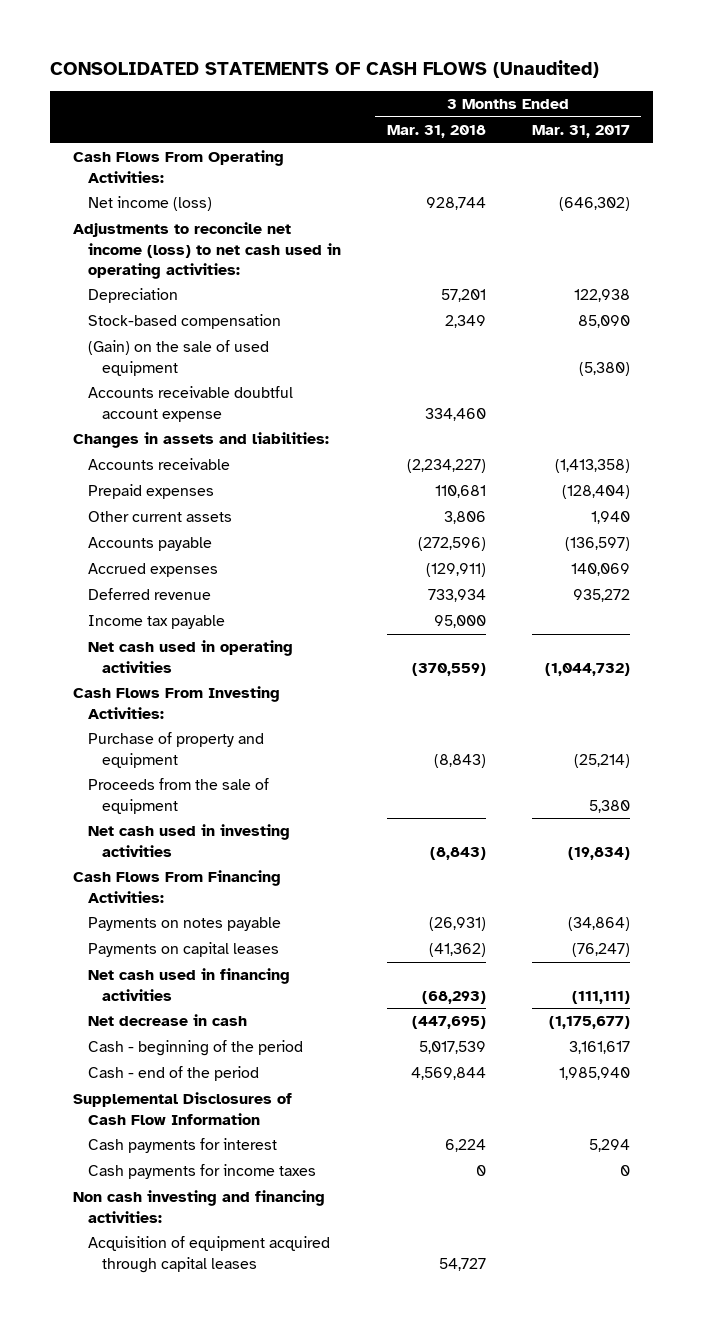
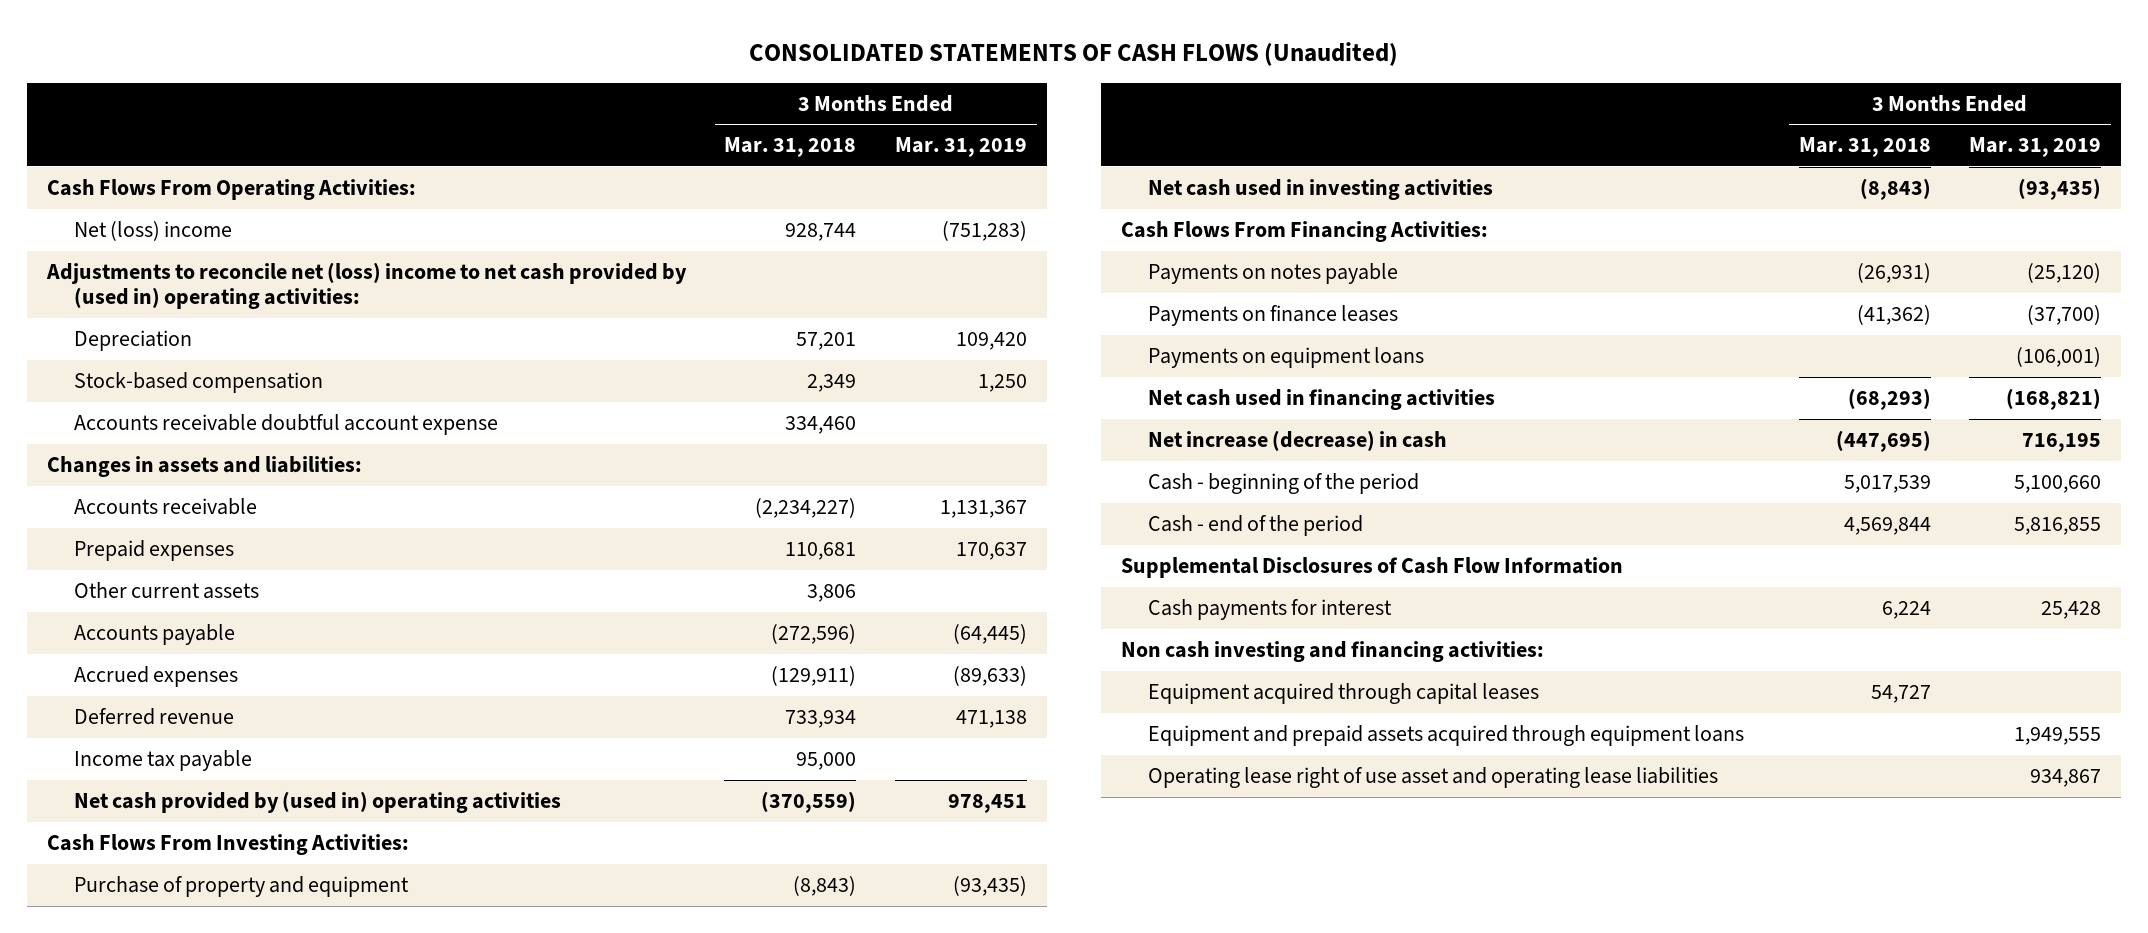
[531,125,630,139] Mar. 31, 2017 -> none
none -> [895,137,1028,158] Mar. 31, 2019
[87,196,212,212] Net income (loss) -> [73,220,232,241] Net (loss) income
[73,222,341,280] Adjustments to reconcile net income (loss) to net cash used in operating activities: -> [45,261,687,310] Adjustments to reconcile net (loss) income to net cash provided by (used in) operating activities:
[87,340,269,376] (Gain) on the sale of used equipment -> none
[87,640,293,673] Net cash used in operating activities -> [73,790,561,813] Net cash provided by (used in) operating activities
[87,778,269,814] Proceeds from the sale of equipment -> none
[87,942,279,958] Payments on capital leases -> [1147,304,1398,326] Payments on finance leases
none -> [1147,346,1424,368] Payments on equipment loans
[87,1014,247,1027] Net decrease in cash -> [1147,429,1447,451] Net increase (decrease) in cash
[87,1164,316,1180] Cash payments for income taxes -> none
[87,1236,330,1273] Acquisition of equipment acquired through capital leases -> [1147,682,1539,704] Equipment acquired through capital leases
none -> [1147,724,1744,746] Equipment and prepaid assets acquired through equipment loans
none -> [1147,766,1718,788] Operating lease right of use asset and operating lease liabilities

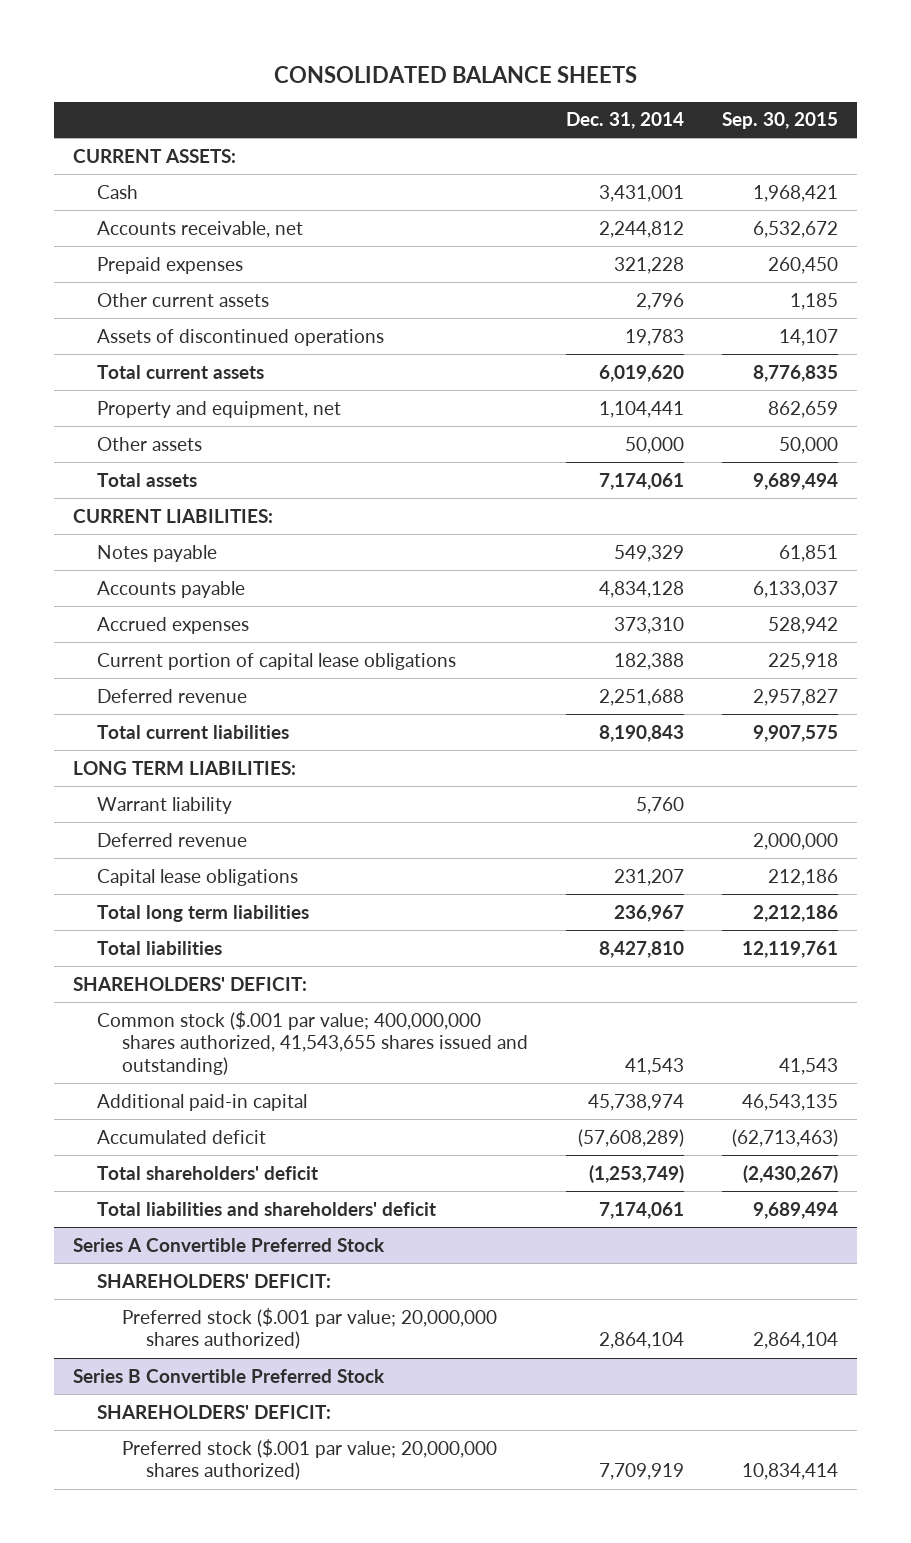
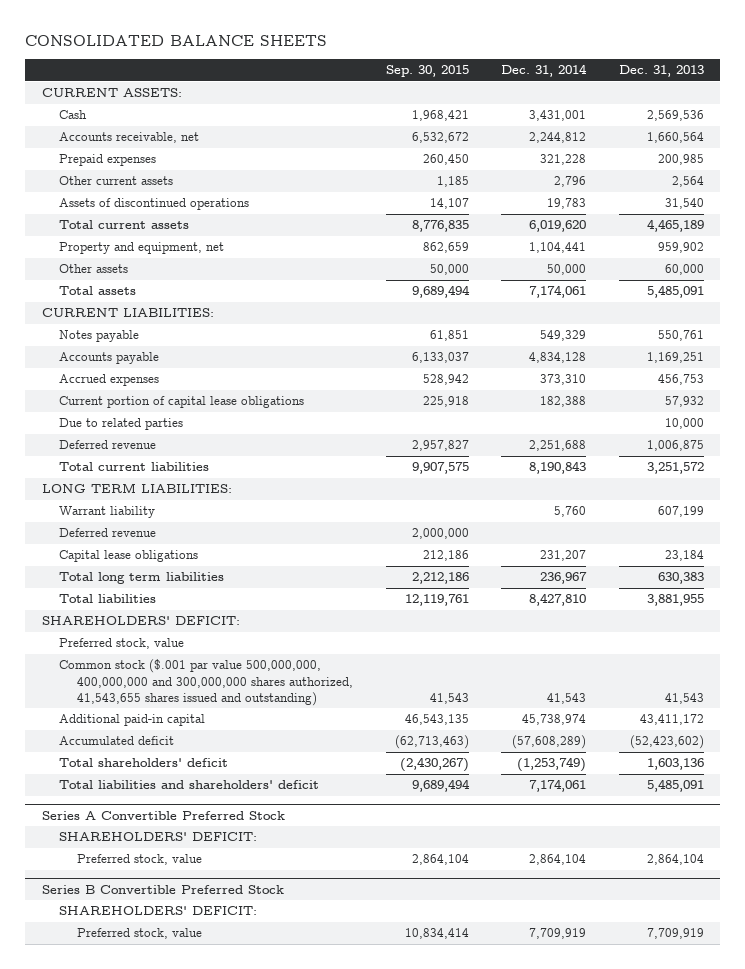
none -> [618,65,704,78] Dec. 31, 2013
none -> [59,418,184,431] Due to related parties
none -> [59,638,185,650] Preferred stock, value
[97,1010,528,1076] Common stock ($.001 par value; 400,000,000 shares authorized, 41,543,655 shares issued and outstanding) -> [59,659,354,706] Common stock ($.001 par value 500,000,000, 400,000,000 and 300,000,000 shares authorized, 41,543,655 shares issued and outstanding)
[121,1307,497,1350] Preferred stock ($.001 par value; 20,000,000 shares authorized) -> [77,854,203,866] Preferred stock, value
[121,1438,497,1481] Preferred stock ($.001 par value; 20,000,000 shares authorized) -> [77,928,203,940] Preferred stock, value

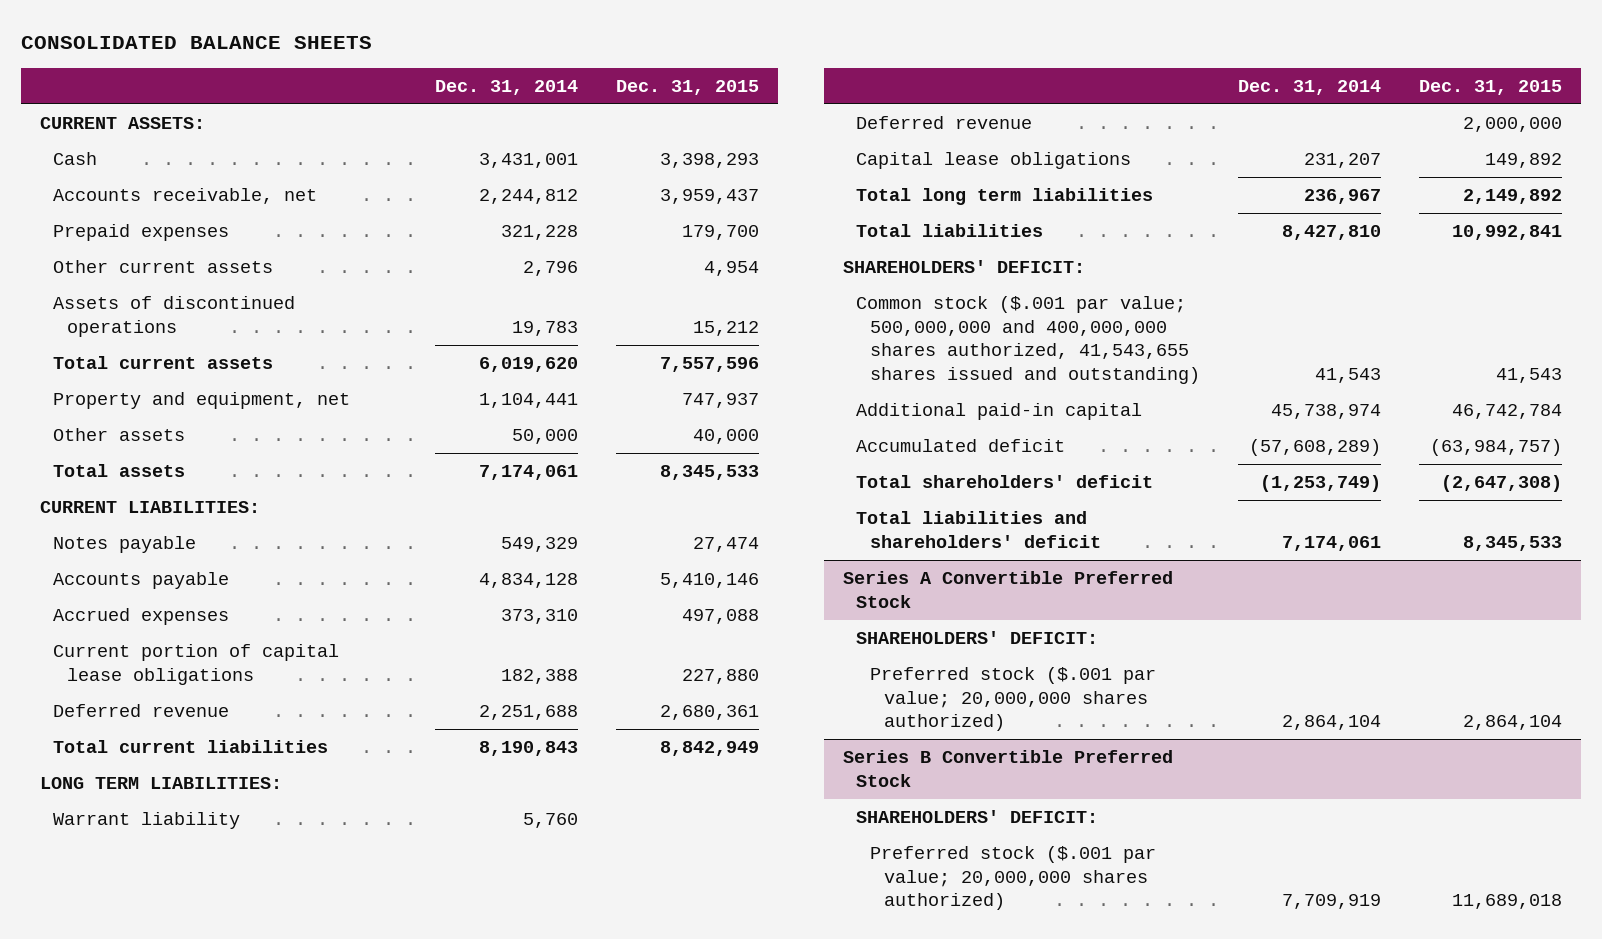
[385,65,469,78] Sep. 30, 2015 -> none
[618,65,704,78] Dec. 31, 2013 -> none
none -> [616,79,760,95] Dec. 31, 2015
[59,418,184,431] Due to related parties -> none
[59,638,185,650] Preferred stock, value -> none
[59,659,354,706] Common stock ($.001 par value 500,000,000, 400,000,000 and 300,000,000 shares authorized, 41,543,655 shares issued and outstanding) -> [856,296,1200,384] Common stock ($.001 par value; 500,000,000 and 400,000,000 shares authorized, 41,543,655 shares issued and outstanding)
[77,854,203,866] Preferred stock, value -> [869,667,1156,732] Preferred stock ($.001 par value; 20,000,000 shares authorized)
[77,928,203,940] Preferred stock, value -> [869,846,1156,911] Preferred stock ($.001 par value; 20,000,000 shares authorized)

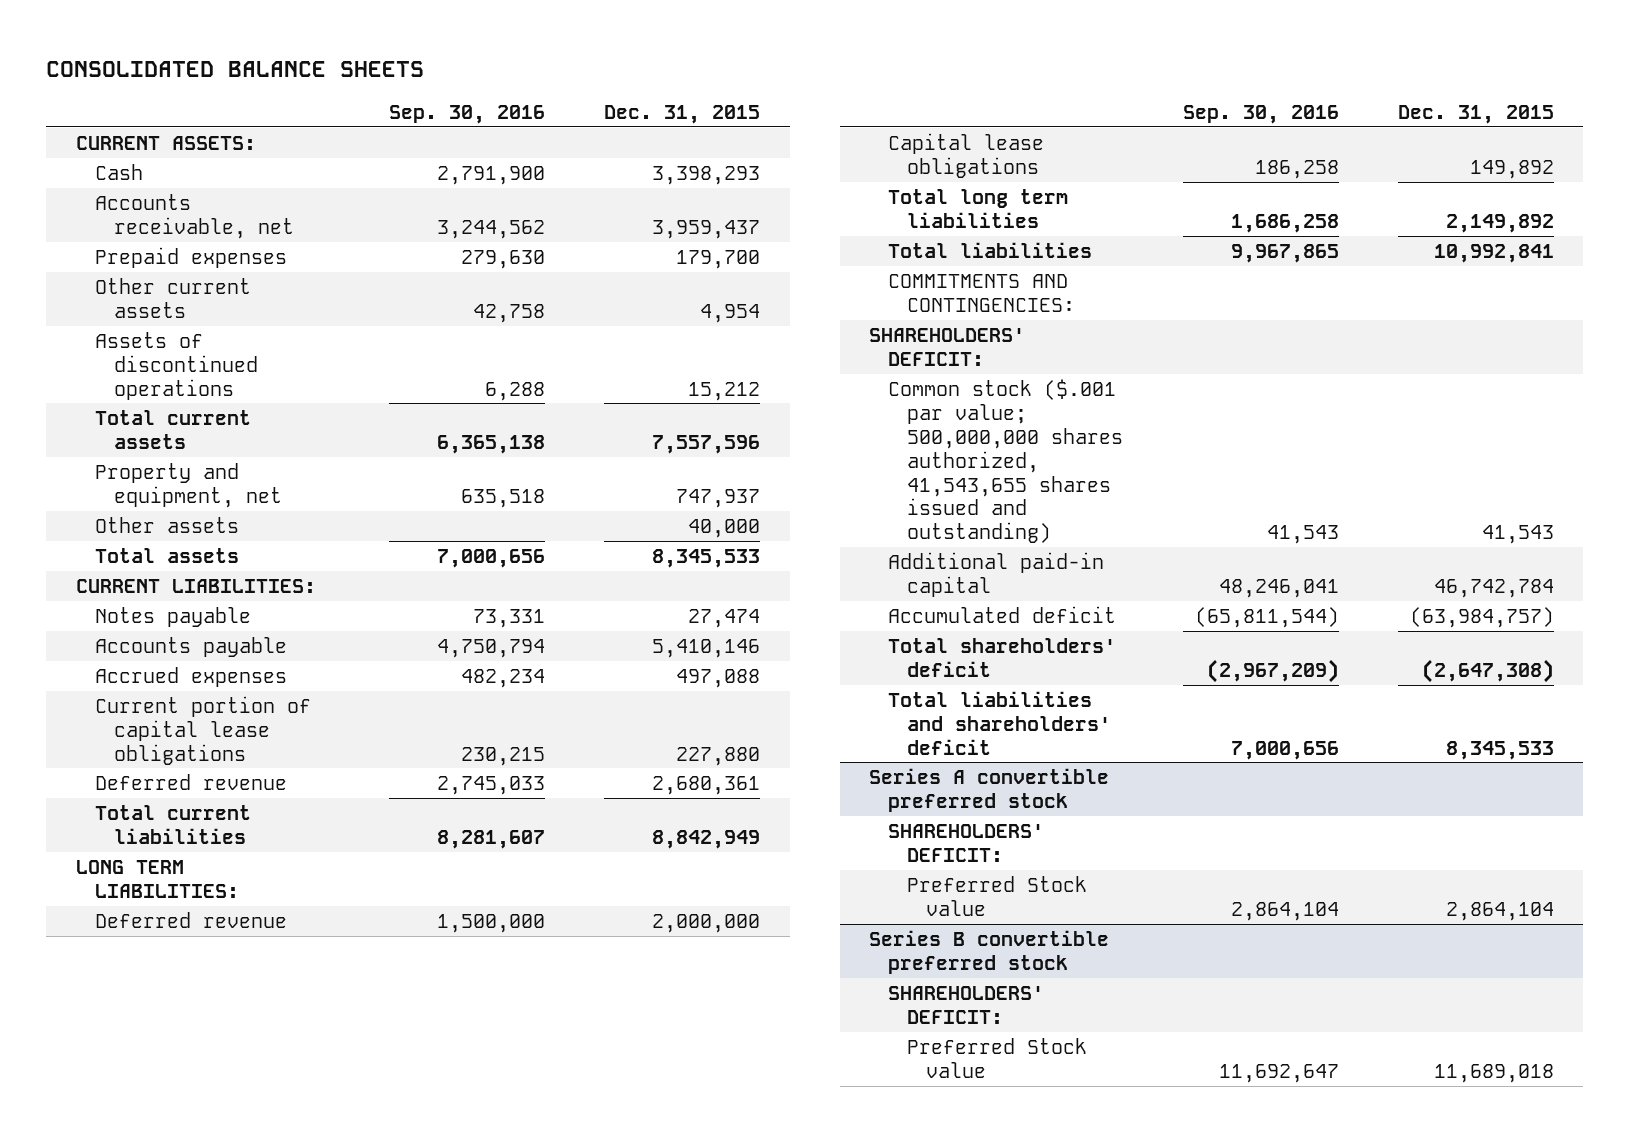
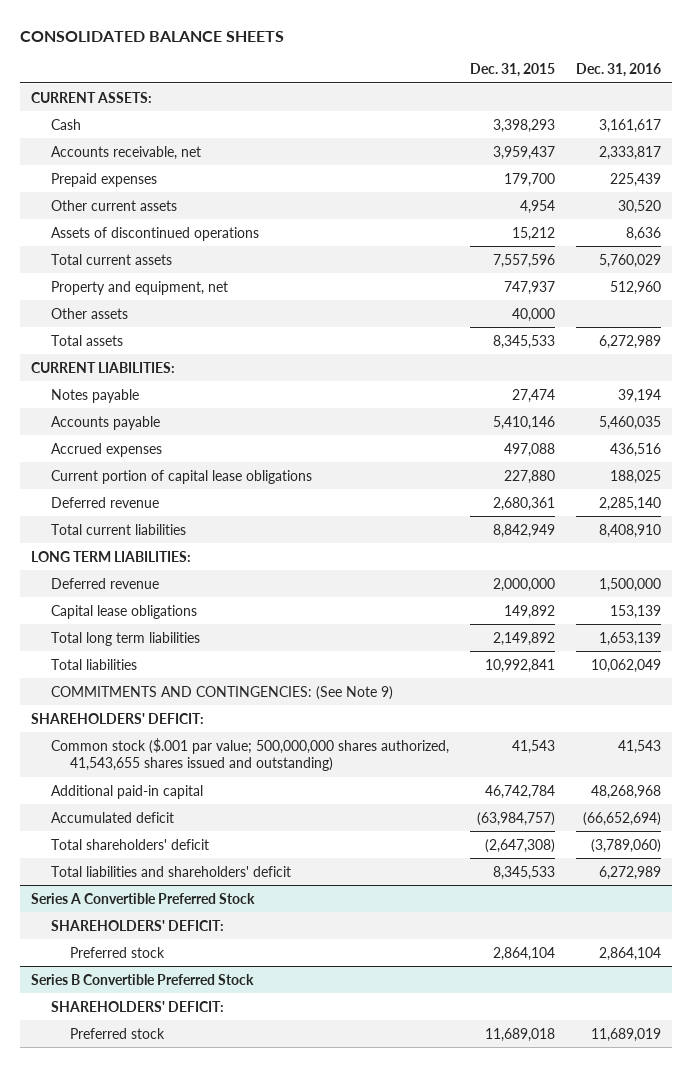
[388,104,545,124] Sep. 30, 2016 -> none
none -> [576,63,662,78] Dec. 31, 2016
[888,273,1076,312] COMMITMENTS AND CONTINGENCIES: -> [50,685,393,700] COMMITMENTS AND CONTINGENCIES: (See Note 9)
[869,767,1110,812] Series A convertible preferred stock -> [30,892,255,904] Series A Convertible Preferred Stock
[907,875,1088,916] Preferred Stock value -> [70,946,166,958] Preferred stock
[869,929,1110,974] Series B convertible preferred stock -> [30,973,254,985] Series B Convertible Preferred Stock
[907,1037,1088,1078] Preferred Stock value -> [70,1027,166,1039] Preferred stock

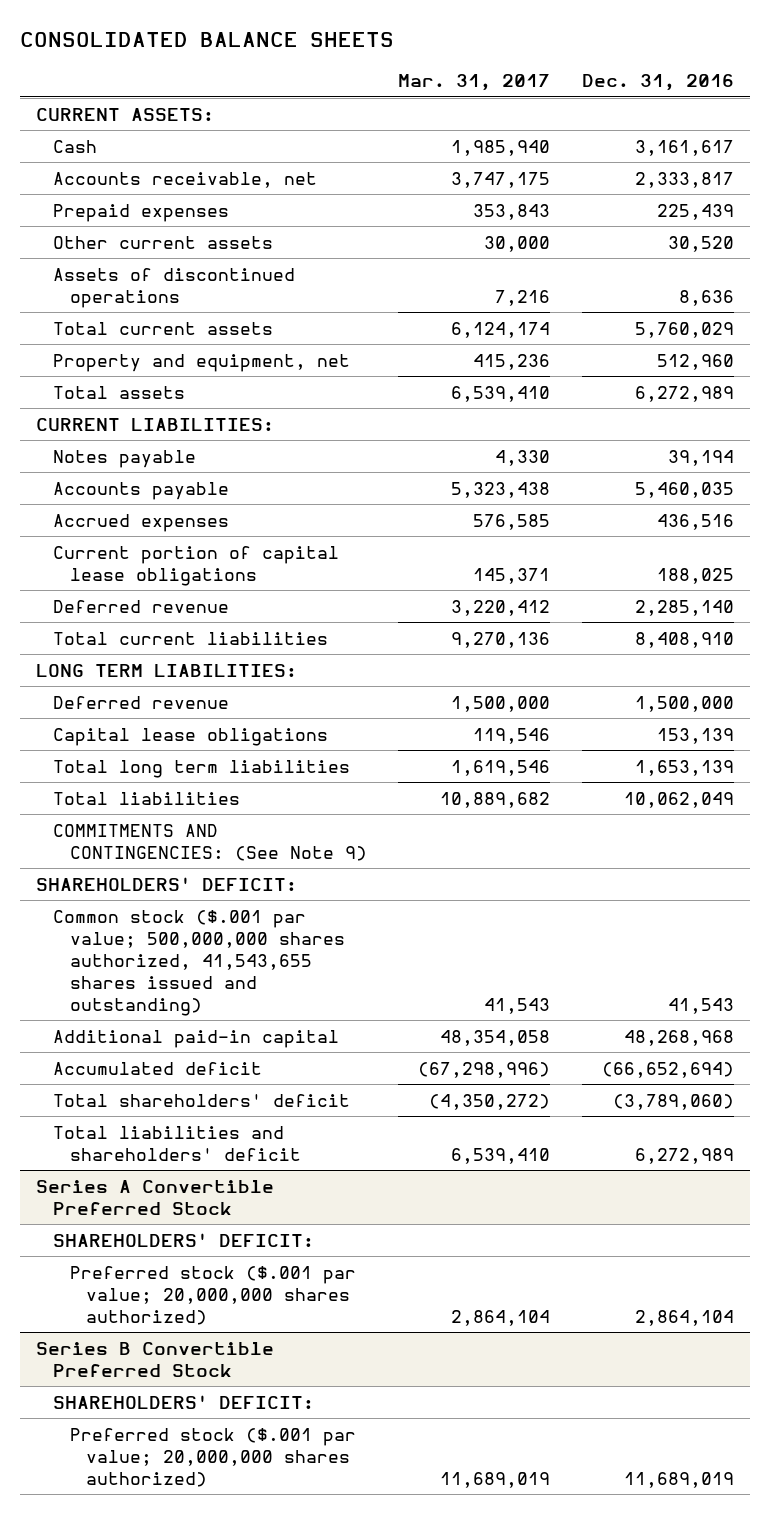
[469,63,555,78] Dec. 31, 2015 -> none
none -> [398,74,551,92] Mar. 31, 2017
[50,307,128,319] Other assets -> none
[70,946,166,958] Preferred stock -> [69,1265,356,1325] Preferred stock ($.001 par value; 20,000,000 shares authorized)
[70,1027,166,1039] Preferred stock -> [69,1427,356,1487] Preferred stock ($.001 par value; 20,000,000 shares authorized)

